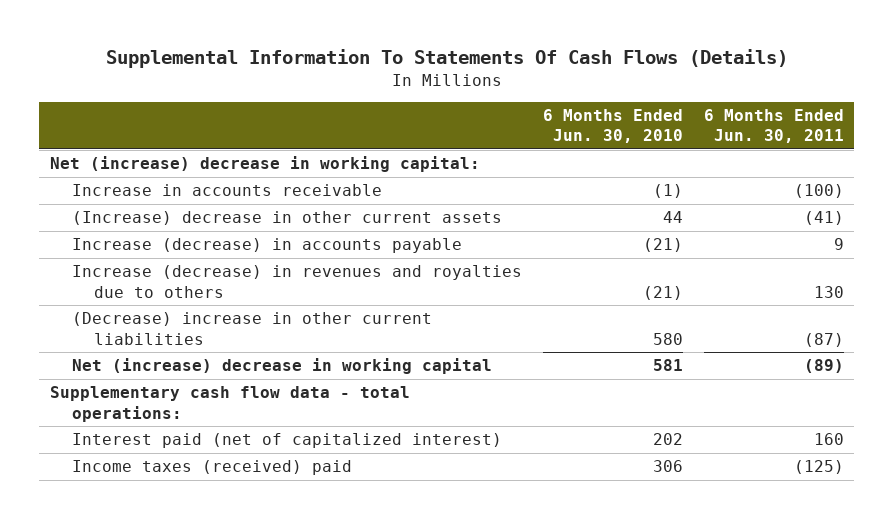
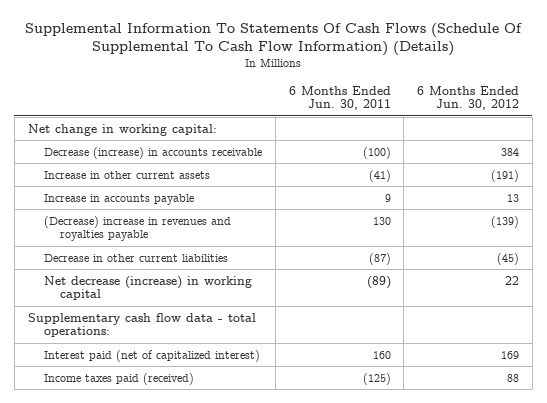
[105,49,788,69] Supplemental Information To Statements Of Cash Flows (Details) -> [25,22,523,57] Supplemental Information To Statements Of Cash Flows (Schedule Of Supplemental To Cash Flow Information) (Details)
[542,108,683,144] 6 Months Ended Jun. 30, 2010 -> none
none -> [417,85,520,111] 6 Months Ended Jun. 30, 2012
[49,156,480,173] Net (increase) decrease in working capital: -> [27,123,217,136] Net change in working capital:
[71,184,382,197] Increase in accounts receivable -> [44,146,263,159] Decrease (increase) in accounts receivable
[71,211,502,226] (Increase) decrease in other current assets -> [44,170,211,179] Increase in other current assets
[71,238,462,254] Increase (decrease) in accounts payable -> [44,193,195,205] Increase in accounts payable
[71,265,522,298] Increase (decrease) in revenues and royalties due to others -> [44,215,232,242] (Decrease) increase in revenues and royalties payable
[71,312,432,345] (Decrease) increase in other current liabilities -> [44,253,229,262] Decrease in other current liabilities
[71,358,492,375] Net (increase) decrease in working capital -> [44,275,253,301] Net decrease (increase) in working capital
[71,460,352,476] Income taxes (received) paid -> [44,372,195,385] Income taxes paid (received)

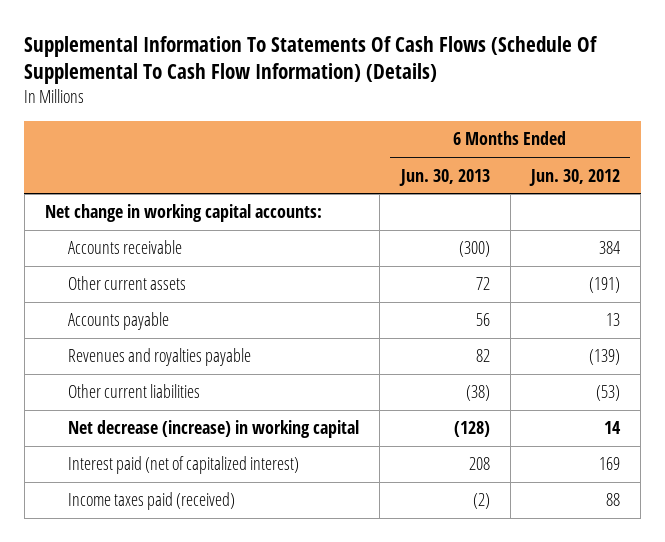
[288,85,391,111] 6 Months Ended Jun. 30, 2011 -> none
none -> [398,168,490,186] Jun. 30, 2013
[27,312,256,338] Supplementary cash flow data - total operations: -> none
[27,123,217,136] Net change in working capital: -> [44,204,322,223] Net change in working capital accounts:
[44,146,263,159] Decrease (increase) in accounts receivable -> [68,240,183,255] Accounts receivable
[44,170,211,179] Increase in other current assets -> [68,276,187,291] Other current assets
[44,193,195,205] Increase in accounts payable -> [68,312,170,331] Accounts payable
[44,215,232,242] (Decrease) increase in revenues and royalties payable -> [68,348,252,367] Revenues and royalties payable
[44,253,229,262] Decrease in other current liabilities -> [68,384,201,399] Other current liabilities
[497,252,520,265] (45) -> [595,385,620,402] (53)
[505,275,520,285] 22 -> [603,421,621,435] 14

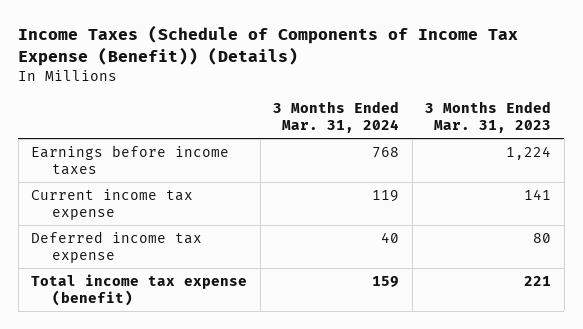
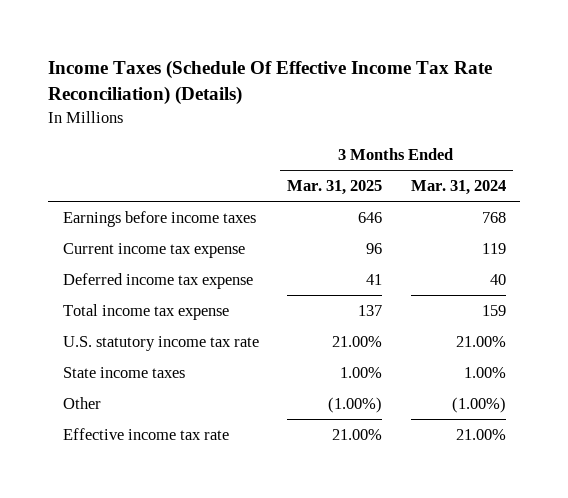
[18,25,519,67] Income Taxes (Schedule of Components of Income Tax Expense (Benefit)) (Details) -> [48,60,493,106] Income Taxes (Schedule Of Effective Income Tax Rate Reconciliation) (Details)
[425,101,552,134] 3 Months Ended Mar. 31, 2023 -> none
none -> [287,180,383,196] Mar. 31, 2025
[31,273,248,306] Total income tax expense (benefit) -> [62,303,229,320] Total income tax expense
none -> [62,335,259,351] U.S. statutory income tax rate
none -> [62,366,185,378] State income taxes
none -> [62,396,101,409] Other
none -> [62,427,229,440] Effective income tax rate

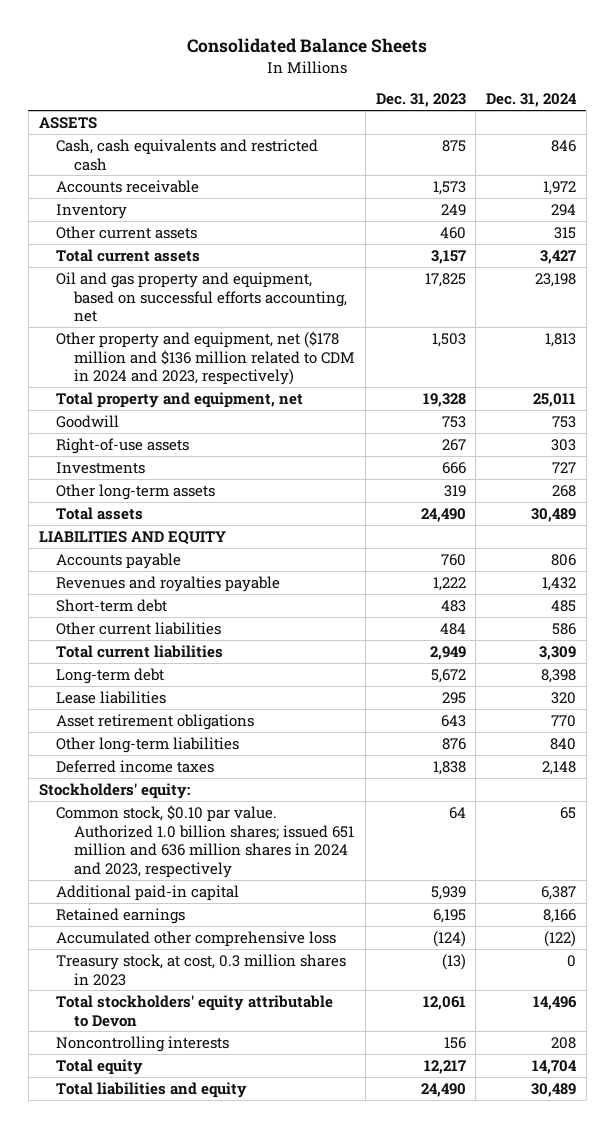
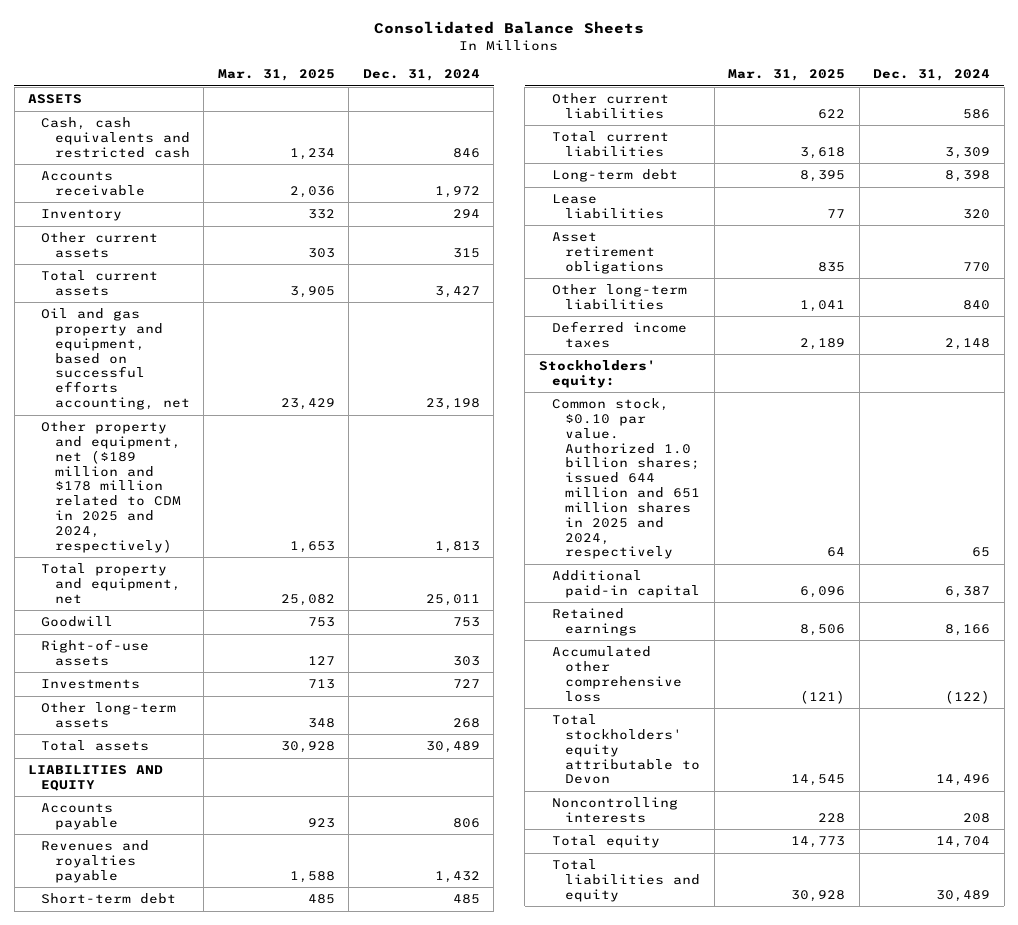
[375,93,466,108] Dec. 31, 2023 -> none
none -> [217,69,335,82] Mar. 31, 2025
[56,330,356,386] Other property and equipment, net ($178 million and $136 million related to CDM in 2024 and 2023, respectively) -> [41,421,181,553] Other property and equipment, net ($189 million and $178 million related to CDM in 2025 and 2024, respectively)
[56,804,355,879] Common stock, $0.10 par value. Authorized 1.0 billion shares; issued 651 million and 636 million shares in 2024 and 2023, respectively -> [551,398,701,560] Common stock, $0.10 par value. Authorized 1.0 billion shares; issued 644 million and 651 million shares in 2025 and 2024, respectively
[56,953,347,986] Treasury stock, at cost, 0.3 million shares in 2023 -> none

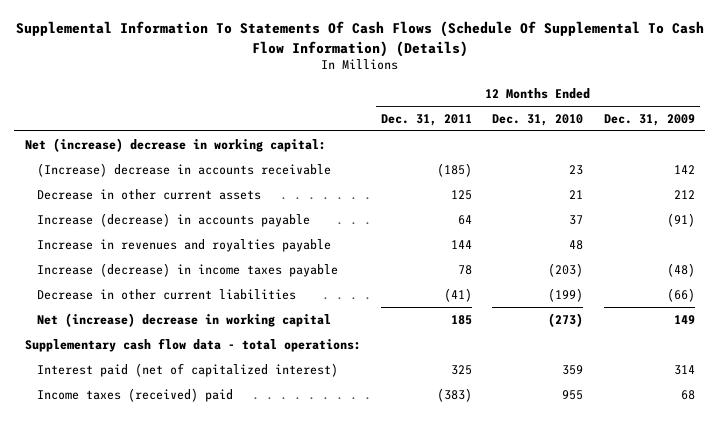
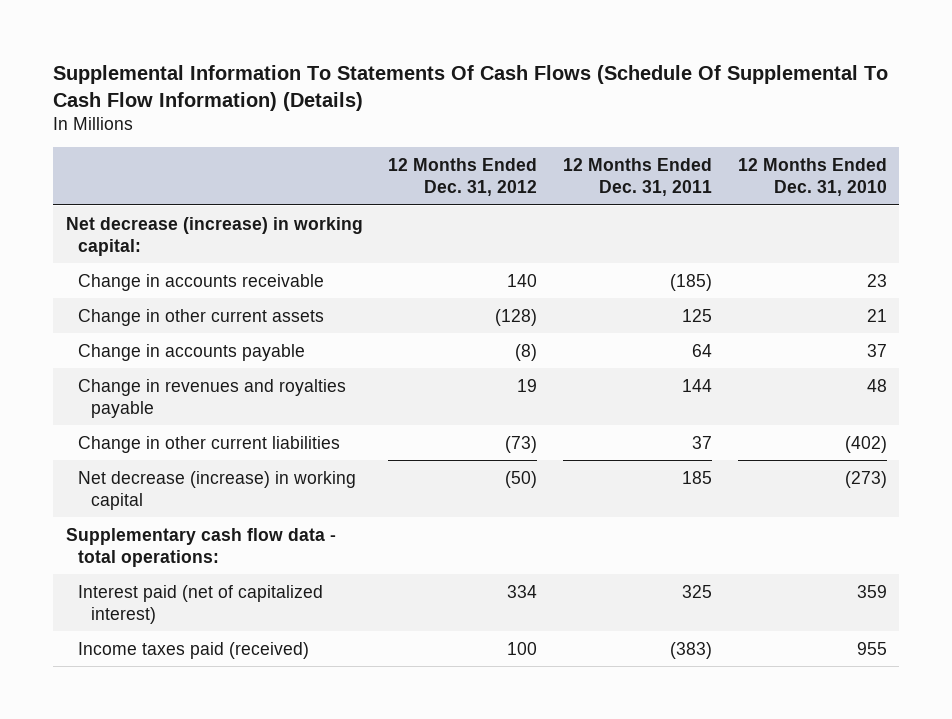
[603,113,695,126] Dec. 31, 2009 -> none
none -> [388,158,538,196] 12 Months Ended Dec. 31, 2012
[37,262,339,277] Increase (decrease) in income taxes payable -> none
[24,137,326,152] Net (increase) decrease in working capital: -> [65,216,363,256] Net decrease (increase) in working capital:
[37,162,332,177] (Increase) decrease in accounts receivable -> [78,273,325,291] Change in accounts receivable
[37,188,262,200] Decrease in other current assets -> [78,308,325,326] Change in other current assets
[37,212,311,227] Increase (decrease) in accounts payable -> [78,343,306,361] Change in accounts payable
[37,238,332,252] Increase in revenues and royalties payable -> [78,378,347,418] Change in revenues and royalties payable
[37,288,297,300] Decrease in other current liabilities -> [78,435,341,453] Change in other current liabilities
[443,287,472,302] (41) -> [691,435,712,449] 37
[548,287,584,302] (199) -> [844,435,887,453] (402)
[37,312,332,327] Net (increase) decrease in working capital -> [78,470,357,510] Net decrease (increase) in working capital
[37,387,234,402] Income taxes (received) paid -> [78,641,310,659] Income taxes paid (received)

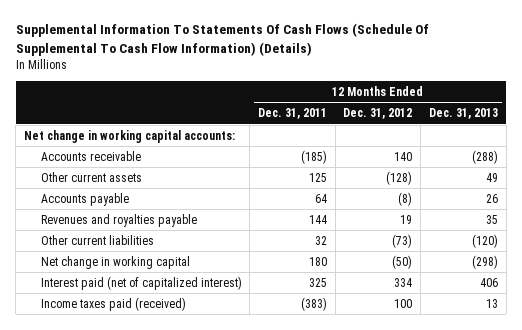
[737,158,887,196] 12 Months Ended Dec. 31, 2010 -> none
none -> [428,108,498,120] Dec. 31, 2013
[65,527,336,567] Supplementary cash flow data - total operations: -> none
[65,216,363,256] Net decrease (increase) in working capital: -> [24,129,236,143] Net change in working capital accounts:
[78,273,325,291] Change in accounts receivable -> [40,150,141,161] Accounts receivable
[78,308,325,326] Change in other current assets -> [40,171,142,182] Other current assets
[78,343,306,361] Change in accounts payable -> [40,192,129,206] Accounts payable
[78,378,347,418] Change in revenues and royalties payable -> [40,213,197,227] Revenues and royalties payable
[78,435,341,453] Change in other current liabilities -> [40,234,154,245] Other current liabilities
[691,435,712,449] 37 -> [315,235,328,245] 32
[78,470,357,510] Net decrease (increase) in working capital -> [40,255,190,269] Net change in working capital
[681,470,712,484] 185 -> [309,256,328,266] 180

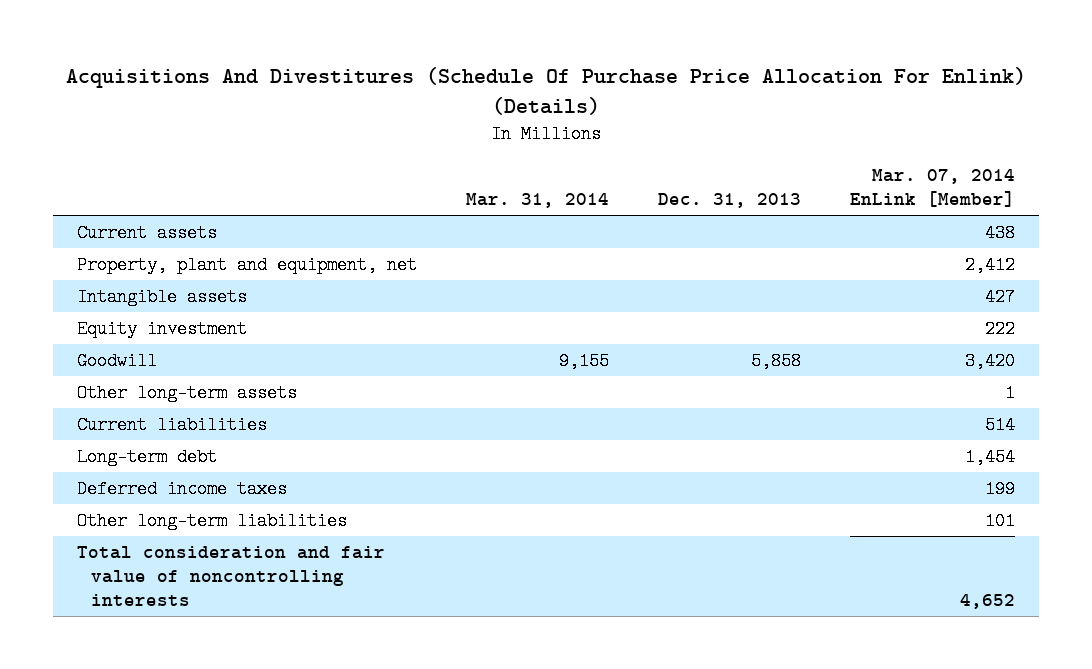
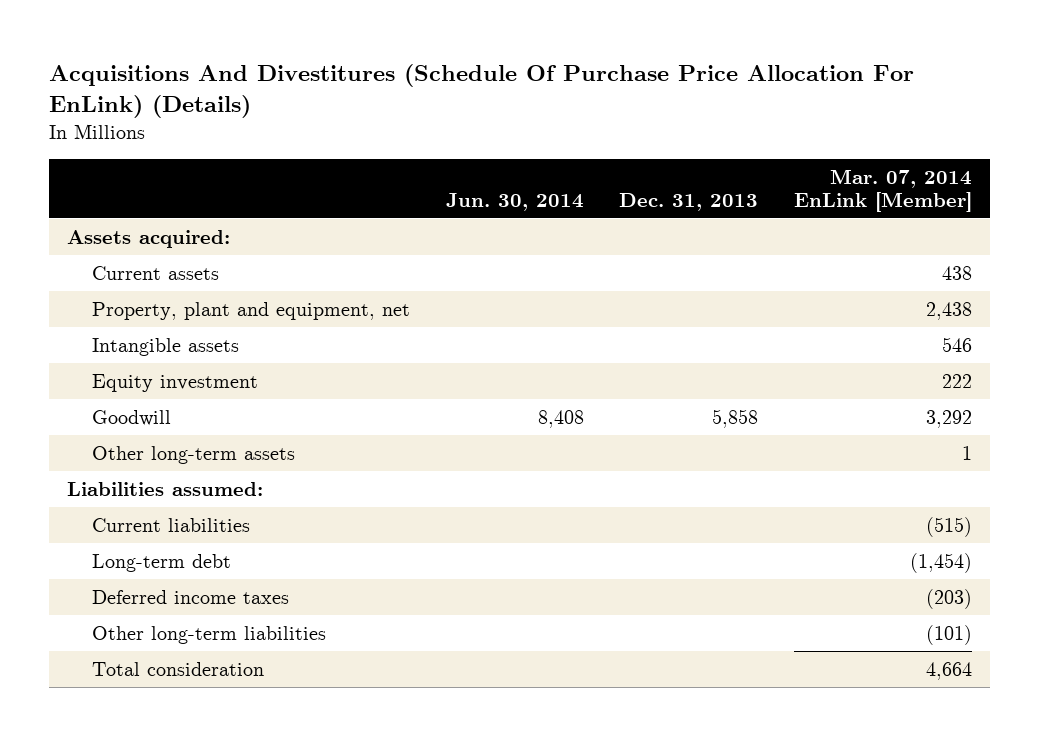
[65,66,1026,116] Acquisitions And Divestitures (Schedule Of Purchase Price Allocation For Enlink) (Details) -> [49,63,915,118] Acquisitions And Divestitures (Schedule Of Purchase Price Allocation For EnLink) (Details)
[465,193,609,209] Mar. 31, 2014 -> none
none -> [445,192,584,211] Jun. 30, 2014
none -> [67,229,231,248] Assets acquired:
[964,256,1015,275] 2,412 -> [926,301,973,320] 2,438
[984,288,1015,307] 427 -> [942,336,973,352] 546
[964,352,1015,371] 3,420 -> [926,409,973,428] 3,292
none -> [67,481,264,496] Liabilities assumed:
[984,416,1015,435] 514 -> [926,516,973,537] (515)
[964,448,1015,467] 1,454 -> [910,552,973,573] (1,454)
[984,480,1015,499] 199 -> [926,588,973,609] (203)
[984,512,1015,531] 101 -> [926,624,973,645] (101)
[77,546,386,607] Total consideration and fair value of noncontrolling interests -> [91,661,264,676] Total consideration
[959,594,1015,610] 4,652 -> [926,661,973,680] 4,664

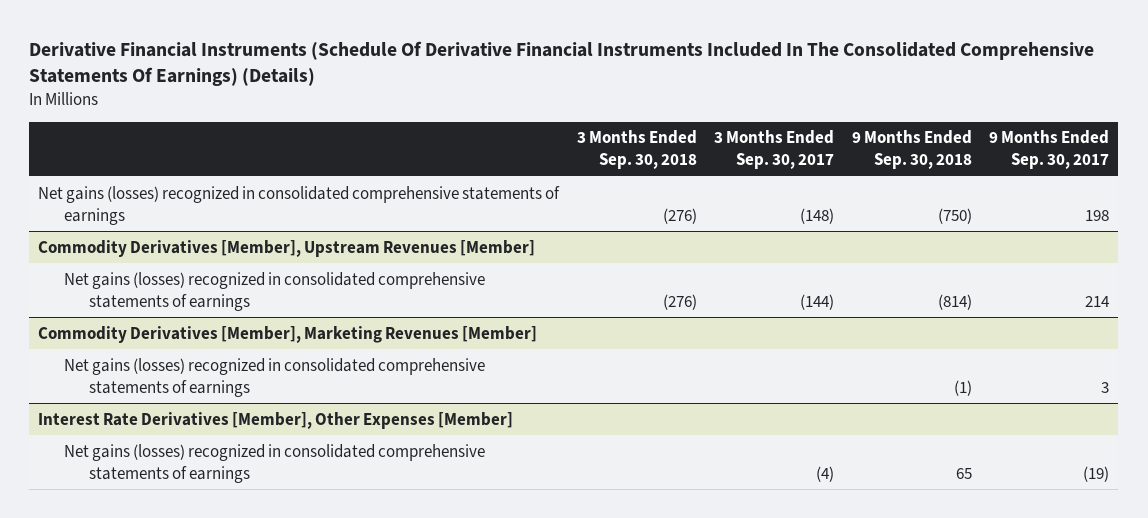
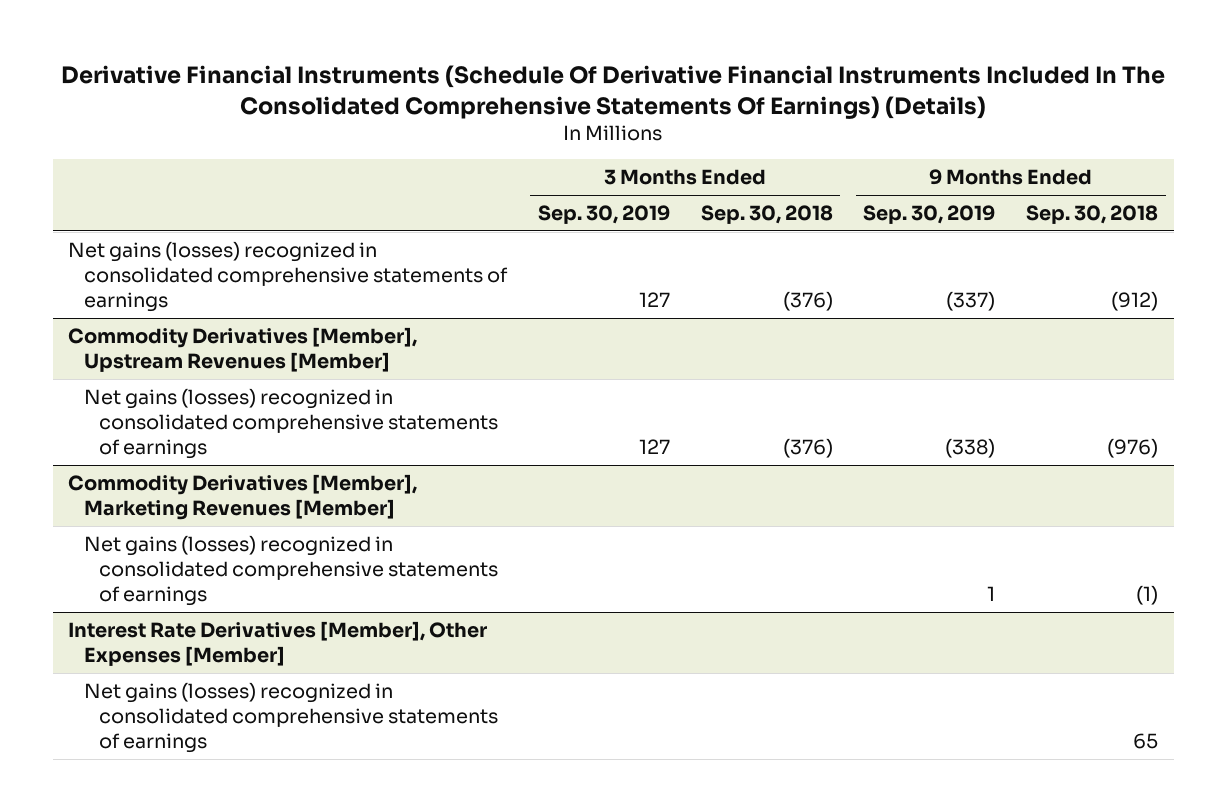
[714,130,835,170] 3 Months Ended Sep. 30, 2017 -> none
[989,130,1110,170] 9 Months Ended Sep. 30, 2017 -> none
none -> [537,205,670,225] Sep. 30, 2019
none -> [863,205,996,225] Sep. 30, 2019
[662,207,697,224] (276) -> [782,291,833,312] (376)
[937,207,972,224] (750) -> [1111,291,1159,312] (912)
[662,293,697,310] (276) -> [782,438,833,459] (376)
[937,293,972,310] (814) -> [1107,438,1159,459] (976)

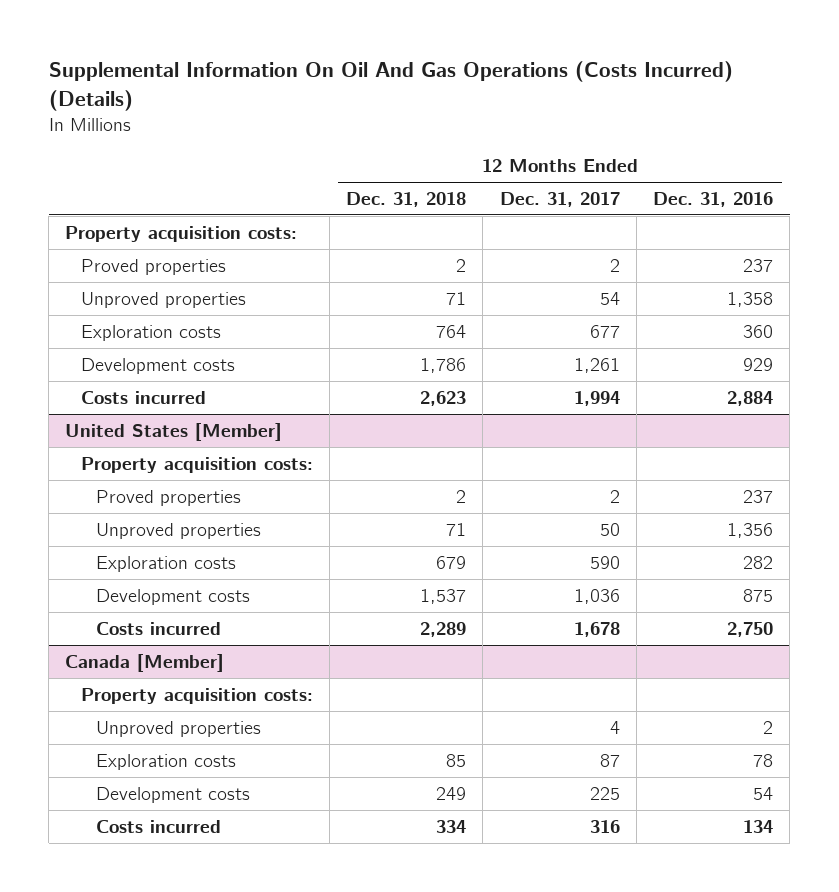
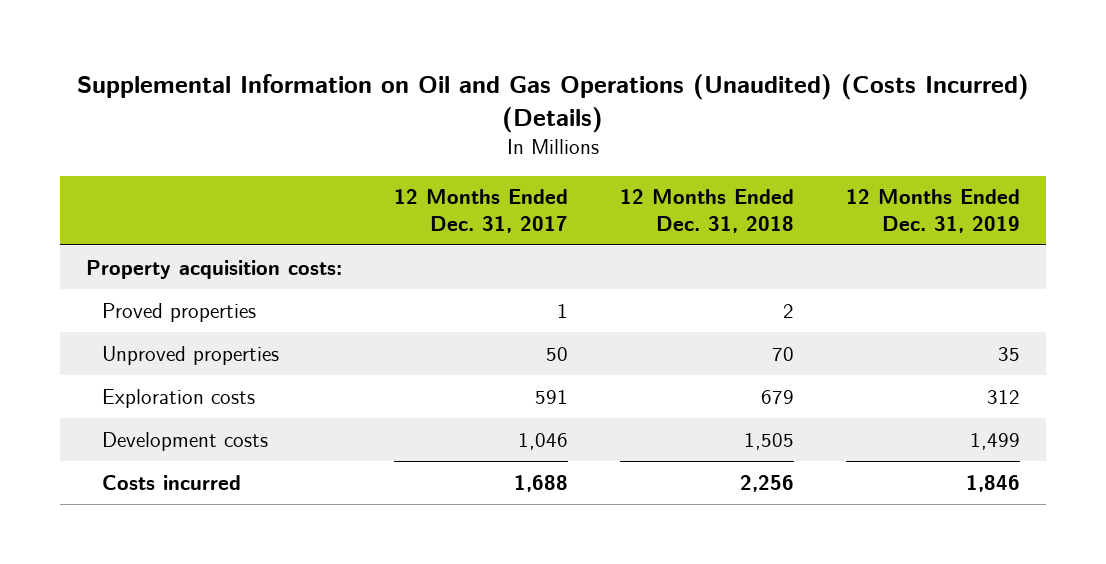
[48,61,733,111] Supplemental Information On Oil And Gas Operations (Costs Incurred) (Details) -> [77,73,1030,133] Supplemental Information on Oil and Gas Operations (Unaudited) (Costs Incurred) (Details)
[653,191,774,207] Dec. 31, 2016 -> none
none -> [846,189,1021,234] 12 Months Ended Dec. 31, 2019
[65,422,283,441] United States [Member] -> none
[80,456,313,473] Property acquisition costs: -> none
[95,489,241,506] Proved properties -> none
[95,522,261,539] Unproved properties -> none
[95,555,236,572] Exploration costs -> none
[95,588,250,605] Development costs -> none
[95,621,221,635] Costs incurred -> none
[65,653,225,672] Canada [Member] -> none
[80,687,313,704] Property acquisition costs: -> none
[95,720,261,737] Unproved properties -> none
[95,753,236,770] Exploration costs -> none
[95,786,250,803] Development costs -> none
[95,819,221,833] Costs incurred -> none
[609,258,620,272] 2 -> [557,303,569,318] 1
[446,291,467,305] 71 -> [772,346,795,361] 70
[599,291,620,305] 54 -> [546,346,569,361] 50
[436,324,467,338] 764 -> [761,389,795,404] 679
[589,324,620,338] 677 -> [535,389,569,404] 591
[420,357,467,373] 1,786 -> [744,432,795,450] 1,505
[573,357,620,373] 1,261 -> [518,432,569,450] 1,046
[420,390,467,406] 2,623 -> [740,474,795,492] 2,256
[573,390,620,406] 1,994 -> [514,474,569,492] 1,688

